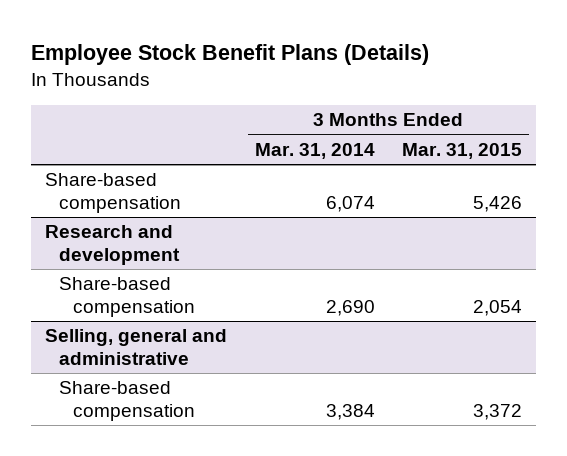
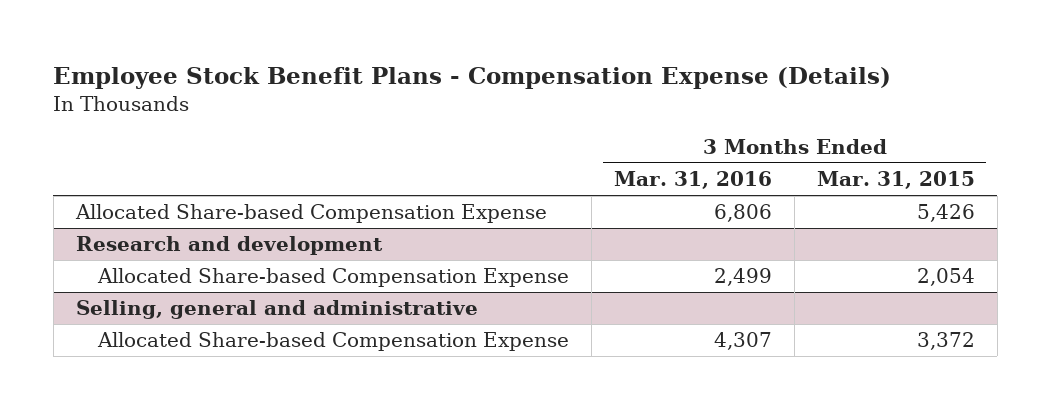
[31,44,430,66] Employee Stock Benefit Plans (Details) -> [53,67,892,90] Employee Stock Benefit Plans - Compensation Expense (Details)
[254,142,375,159] Mar. 31, 2014 -> none
none -> [614,171,773,190] Mar. 31, 2016
[44,173,181,213] Share-based compensation -> [74,204,547,224] Allocated Share-based Compensation Expense
[58,277,195,317] Share-based compensation -> [97,268,570,288] Allocated Share-based Compensation Expense
[58,381,195,421] Share-based compensation -> [97,332,570,352] Allocated Share-based Compensation Expense

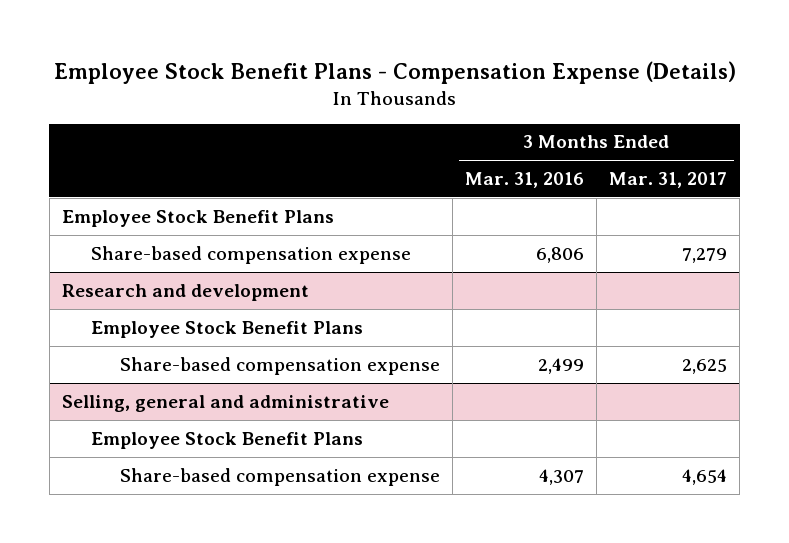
[816,171,975,190] Mar. 31, 2015 -> none
none -> [609,172,728,189] Mar. 31, 2017
none -> [61,209,334,227] Employee Stock Benefit Plans
[74,204,547,224] Allocated Share-based Compensation Expense -> [90,245,411,264] Share-based compensation expense
none -> [90,320,363,338] Employee Stock Benefit Plans
[97,268,570,288] Allocated Share-based Compensation Expense -> [119,356,440,375] Share-based compensation expense
none -> [90,431,363,449] Employee Stock Benefit Plans
[97,332,570,352] Allocated Share-based Compensation Expense -> [119,467,440,486] Share-based compensation expense

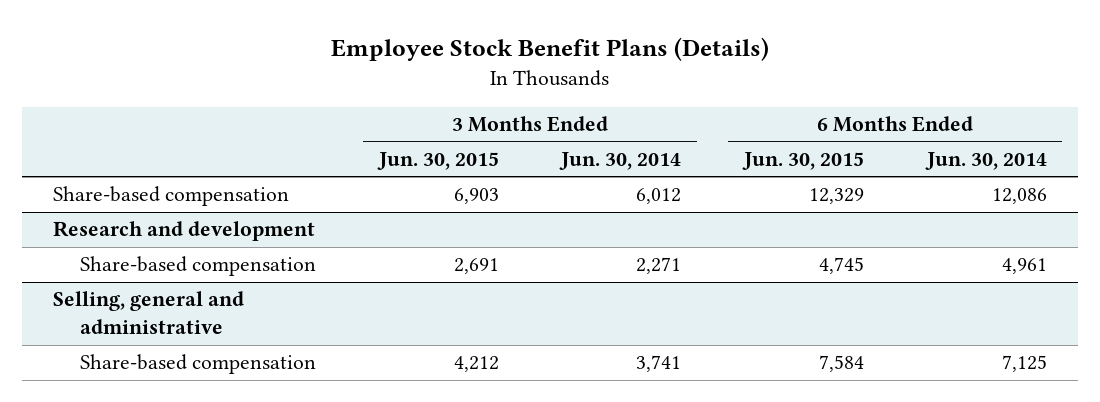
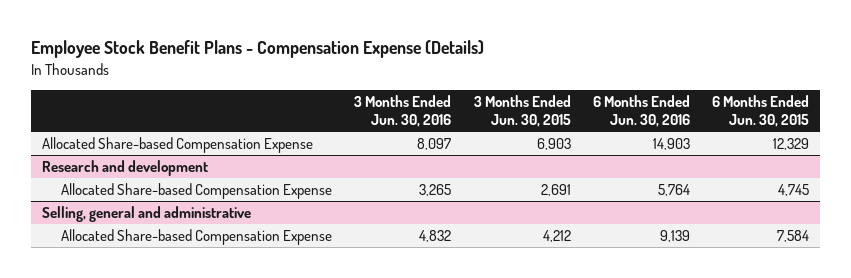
[331,36,770,61] Employee Stock Benefit Plans (Details) -> [31,40,485,59] Employee Stock Benefit Plans - Compensation Expense (Details)
[559,151,682,170] Jun. 30, 2014 -> none
[924,151,1047,170] Jun. 30, 2014 -> none
none -> [354,94,452,128] 3 Months Ended Jun. 30, 2016
none -> [592,94,690,128] 6 Months Ended Jun. 30, 2016
[53,186,290,207] Share-based compensation -> [42,136,314,153] Allocated Share-based Compensation Expense
[80,256,317,277] Share-based compensation -> [61,182,333,199] Allocated Share-based Compensation Expense
[80,354,317,375] Share-based compensation -> [61,228,333,245] Allocated Share-based Compensation Expense

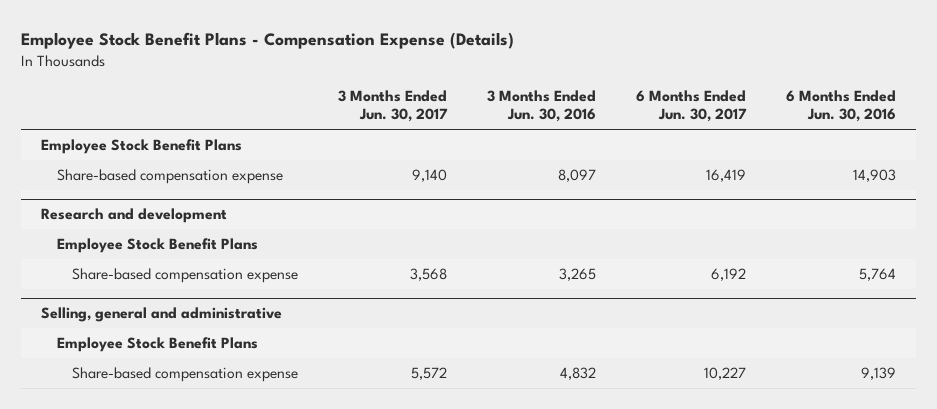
[473,94,571,128] 3 Months Ended Jun. 30, 2015 -> none
[712,94,810,128] 6 Months Ended Jun. 30, 2015 -> none
none -> [338,89,449,123] 3 Months Ended Jun. 30, 2017
none -> [636,89,748,123] 6 Months Ended Jun. 30, 2017
none -> [41,139,243,155] Employee Stock Benefit Plans
[42,136,314,153] Allocated Share-based Compensation Expense -> [56,169,283,185] Share-based compensation expense
none -> [56,238,258,254] Employee Stock Benefit Plans
[61,182,333,199] Allocated Share-based Compensation Expense -> [72,268,299,284] Share-based compensation expense
none -> [56,337,258,353] Employee Stock Benefit Plans
[61,228,333,245] Allocated Share-based Compensation Expense -> [72,367,299,383] Share-based compensation expense

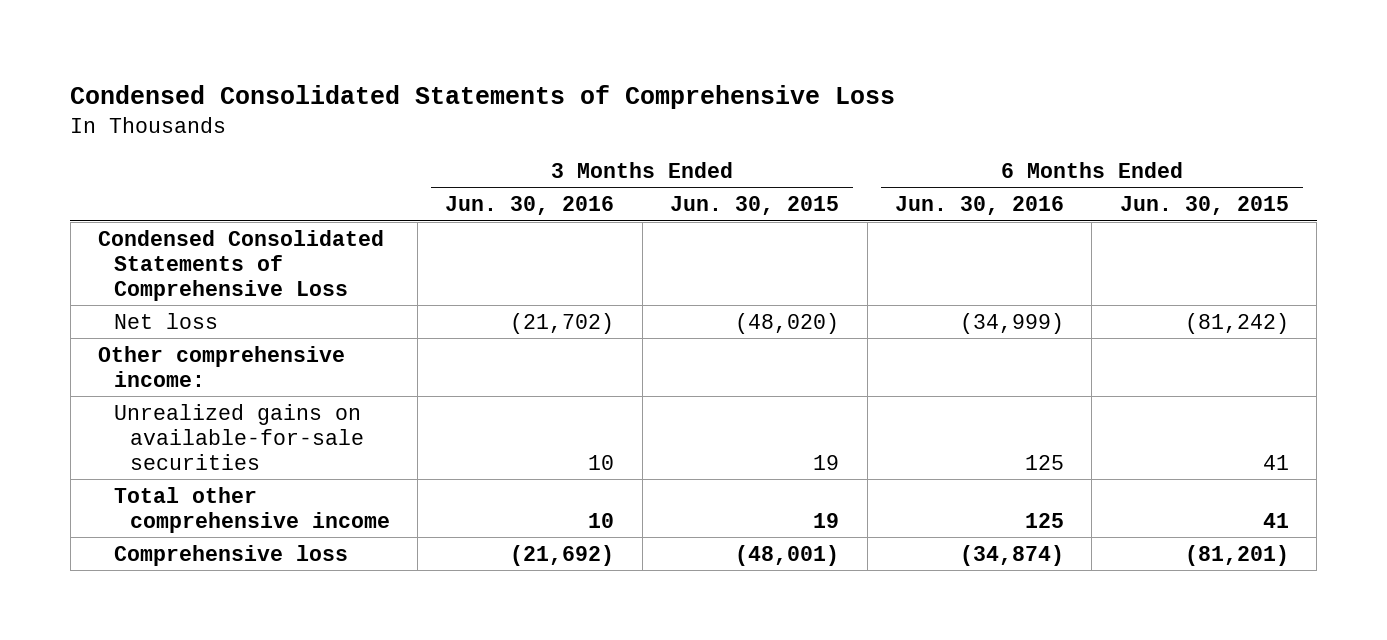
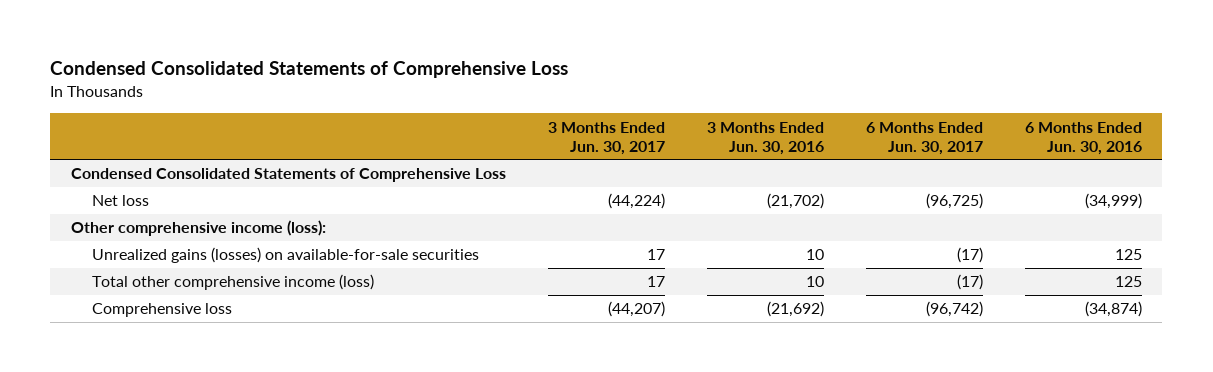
[670,196,840,216] Jun. 30, 2015 -> none
[1119,196,1289,216] Jun. 30, 2015 -> none
none -> [548,121,666,155] 3 Months Ended Jun. 30, 2017
none -> [865,121,983,155] 6 Months Ended Jun. 30, 2017
[98,345,346,387] Other comprehensive income: -> [71,220,327,237] Other comprehensive income (loss):
[113,403,364,470] Unrealized gains on available-for-sale securities -> [92,247,480,264] Unrealized gains (losses) on available-for-sale securities
[113,486,390,533] Total other comprehensive income -> [92,274,375,291] Total other comprehensive income (loss)

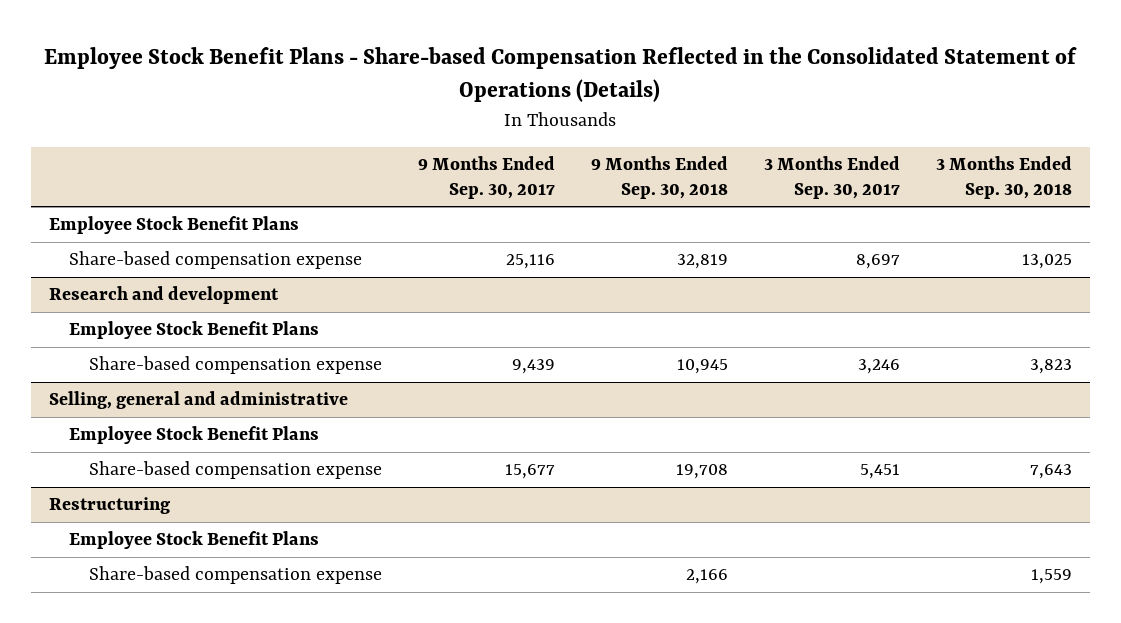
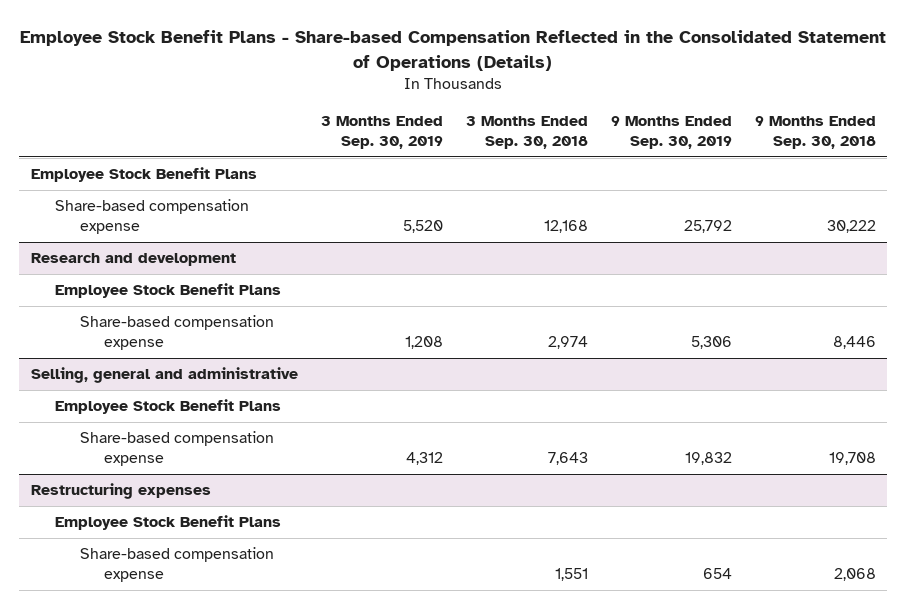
[417,156,555,199] 9 Months Ended Sep. 30, 2017 -> none
[763,156,900,199] 3 Months Ended Sep. 30, 2017 -> none
none -> [320,115,443,150] 3 Months Ended Sep. 30, 2019
none -> [610,115,732,150] 9 Months Ended Sep. 30, 2019
[676,254,728,270] 32,819 -> [826,220,876,234] 30,222
[1021,254,1072,270] 13,025 -> [543,220,588,234] 12,168
[676,359,728,375] 10,945 -> [832,336,876,350] 8,446
[1029,359,1072,375] 3,823 -> [547,336,588,350] 2,974
[48,497,170,515] Restructuring -> [30,483,211,500] Restructuring expenses
[685,569,728,585] 2,166 -> [833,568,876,582] 2,068
[1030,569,1072,585] 1,559 -> [554,568,588,582] 1,551

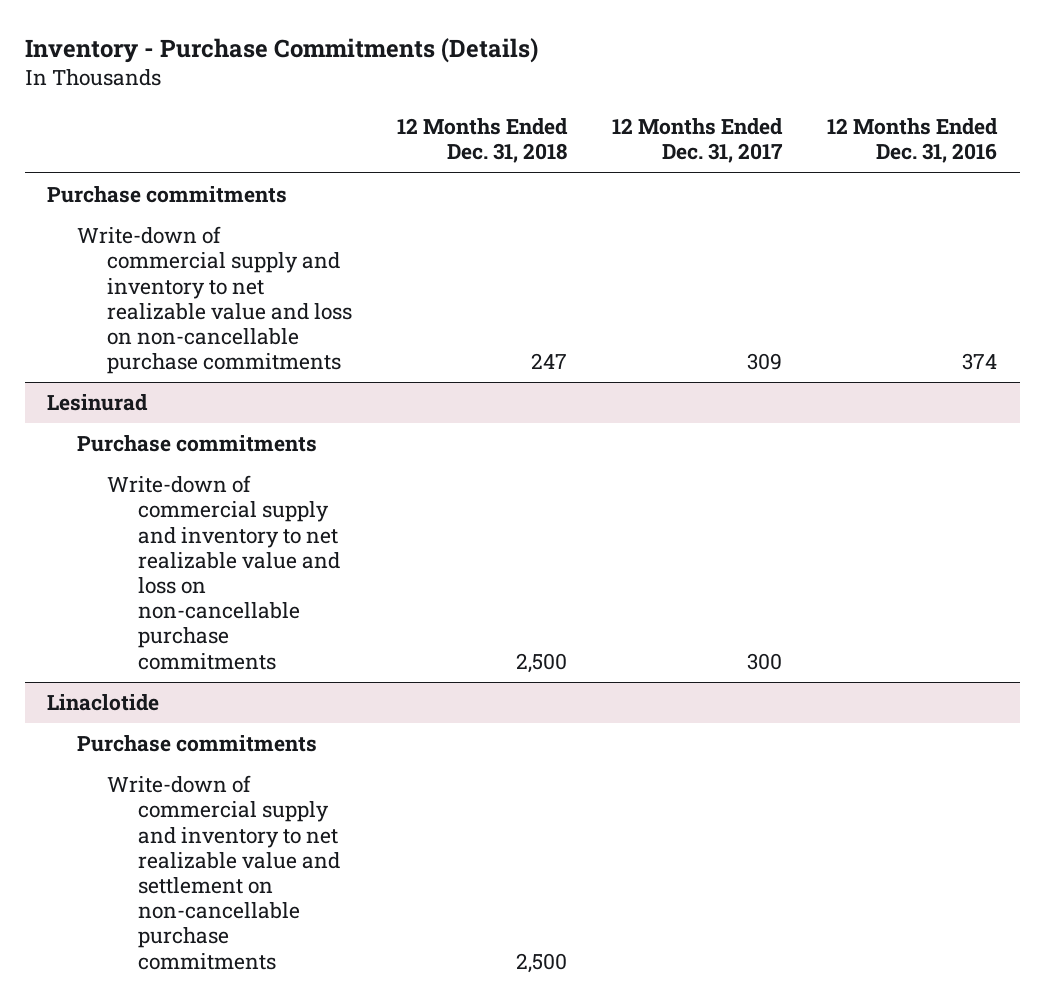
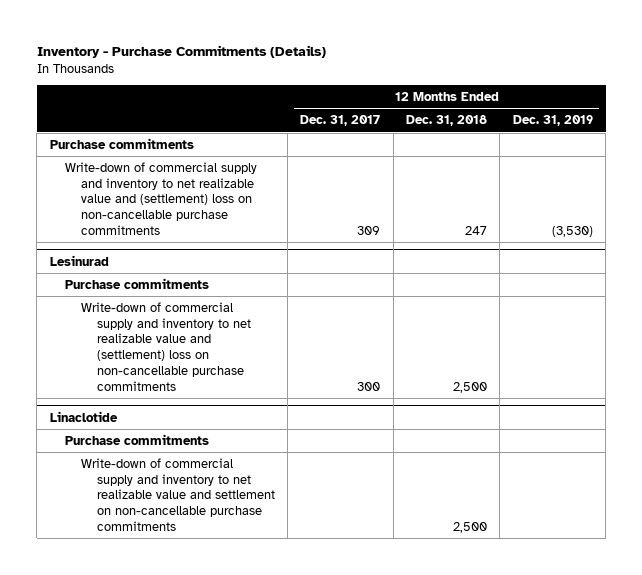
[827,118,999,164] 12 Months Ended Dec. 31, 2016 -> none
none -> [512,115,593,127] Dec. 31, 2019
[77,226,353,375] Write-down of commercial supply and inventory to net realizable value and loss on non-cancellable purchase commitments -> [65,161,258,235] Write-down of commercial supply and inventory to net realizable value and (settlement) loss on non-cancellable purchase commitments
[107,475,340,670] Write-down of commercial supply and inventory to net realizable value and loss on non-cancellable purchase commitments -> [81,301,251,391] Write-down of commercial supply and inventory to net realizable value and (settlement) loss on non-cancellable purchase commitments

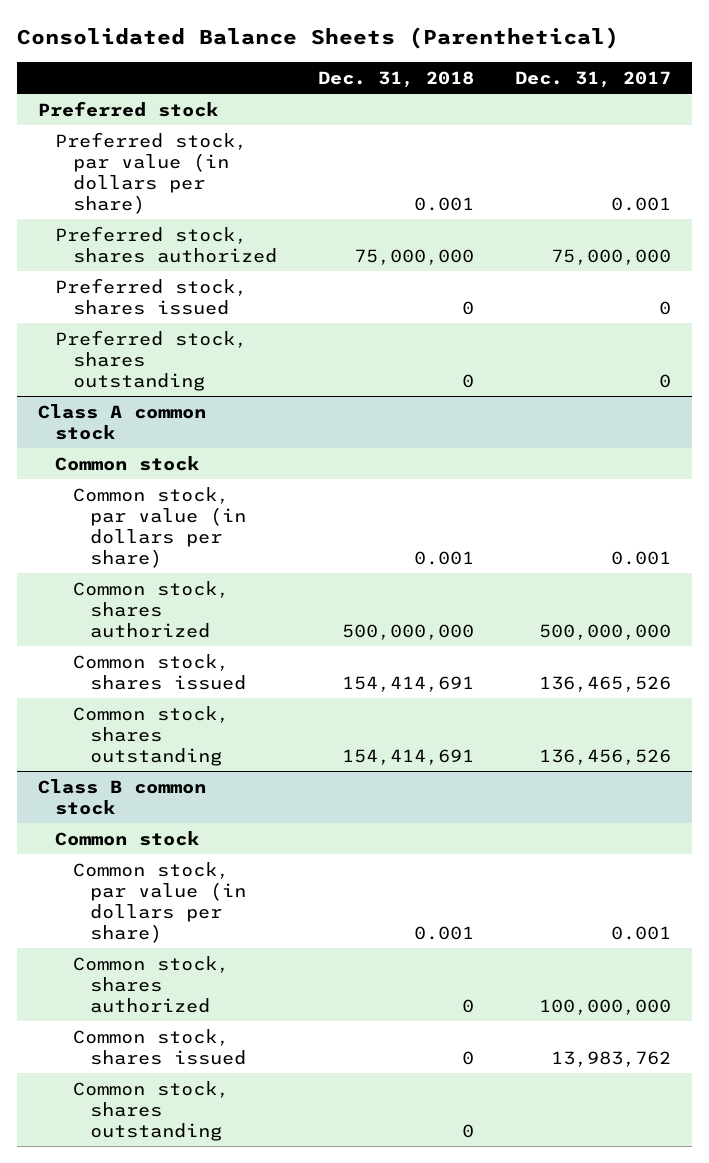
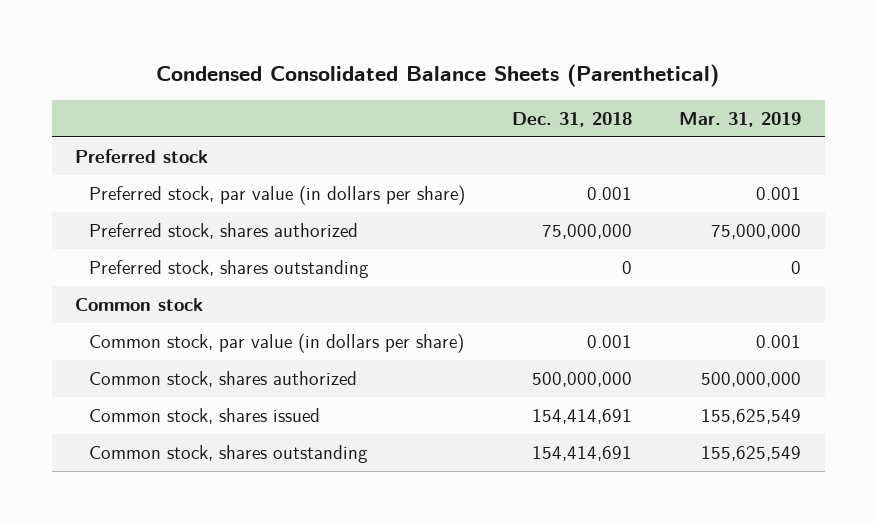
[17,27,620,50] Consolidated Balance Sheets (Parenthetical) -> [156,63,720,87] Condensed Consolidated Balance Sheets (Parenthetical)
[515,70,672,88] Dec. 31, 2017 -> none
none -> [679,111,802,127] Mar. 31, 2019
[55,277,248,315] Preferred stock, shares issued -> none
[37,403,206,440] Class A common stock -> none
[37,778,206,815] Class B common stock -> none
[55,830,200,846] Common stock -> none
[72,861,247,943] Common stock, par value (in dollars per share) -> none
[72,955,229,1013] Common stock, shares authorized -> none
[72,1028,247,1065] Common stock, shares issued -> none
[72,1080,229,1141] Common stock, shares outstanding -> none

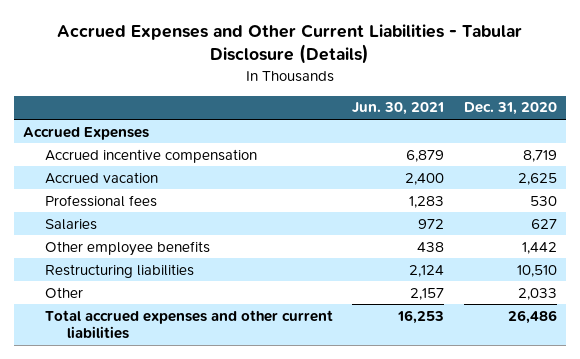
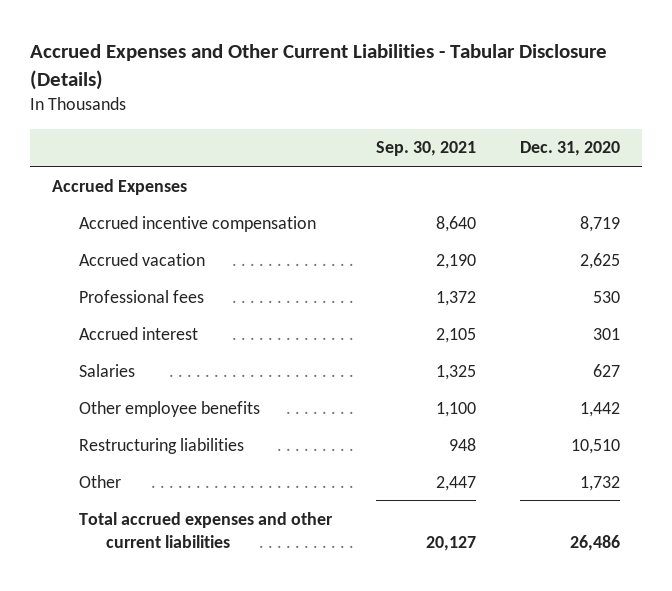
[352,102,445,116] Jun. 30, 2021 -> none
none -> [375,141,476,157] Sep. 30, 2021
none -> [78,326,198,340] Accrued interest
[517,287,557,300] 2,033 -> [580,475,621,491] 1,732

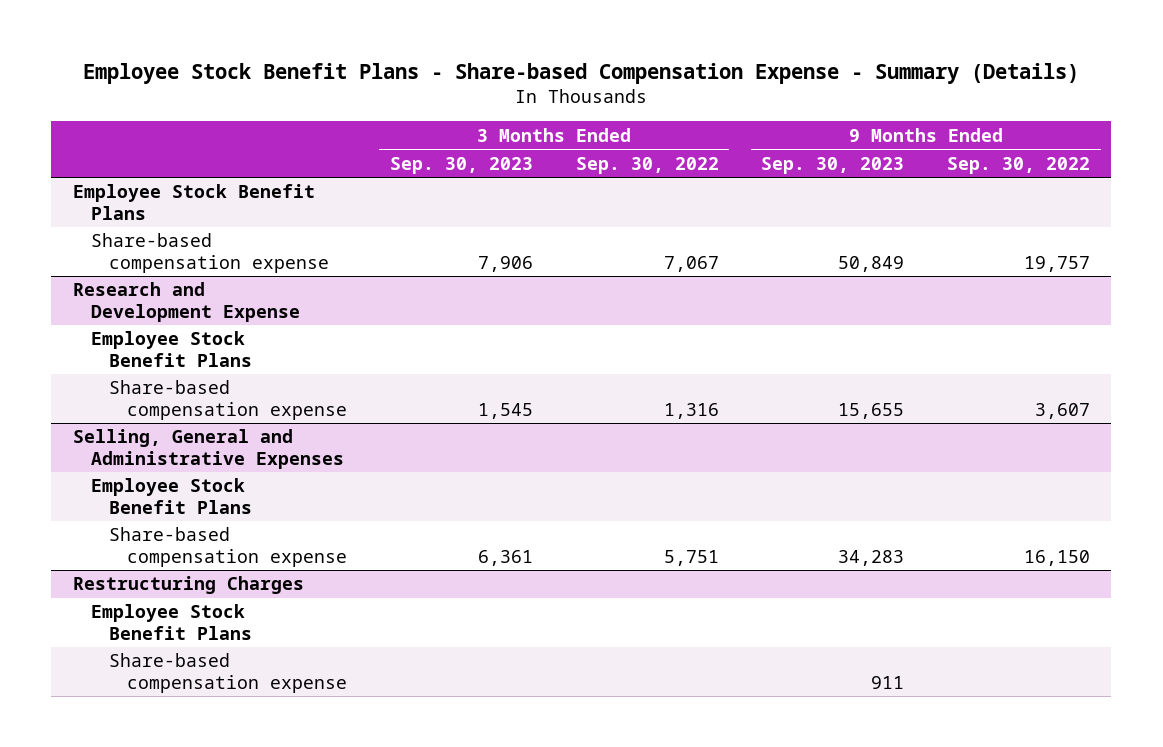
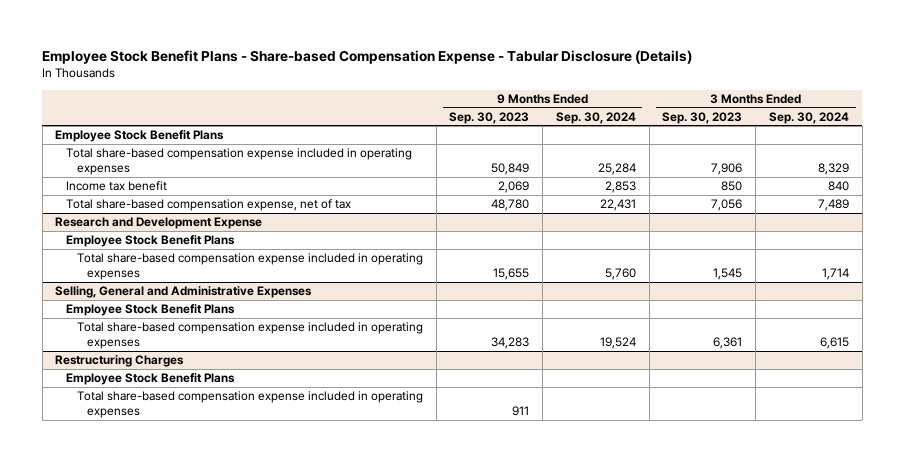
[83,63,1080,85] Employee Stock Benefit Plans - Share-based Compensation Expense - Summary (Details) -> [42,50,693,65] Employee Stock Benefit Plans - Share-based Compensation Expense - Tabular Disclosure (Details)
[575,156,719,174] Sep. 30, 2022 -> none
[947,156,1091,174] Sep. 30, 2022 -> none
none -> [555,111,636,124] Sep. 30, 2024
none -> [768,111,849,124] Sep. 30, 2024
[90,233,329,273] Share-based compensation expense -> [66,148,413,176] Total share-based compensation expense included in operating expenses
none -> [66,181,168,192] Income tax benefit
none -> [66,199,352,212] Total share-based compensation expense, net of tax
[108,380,348,420] Share-based compensation expense -> [76,253,423,281] Total share-based compensation expense included in operating expenses
[108,527,348,567] Share-based compensation expense -> [76,322,423,350] Total share-based compensation expense included in operating expenses
[108,653,348,693] Share-based compensation expense -> [76,391,423,419] Total share-based compensation expense included in operating expenses

